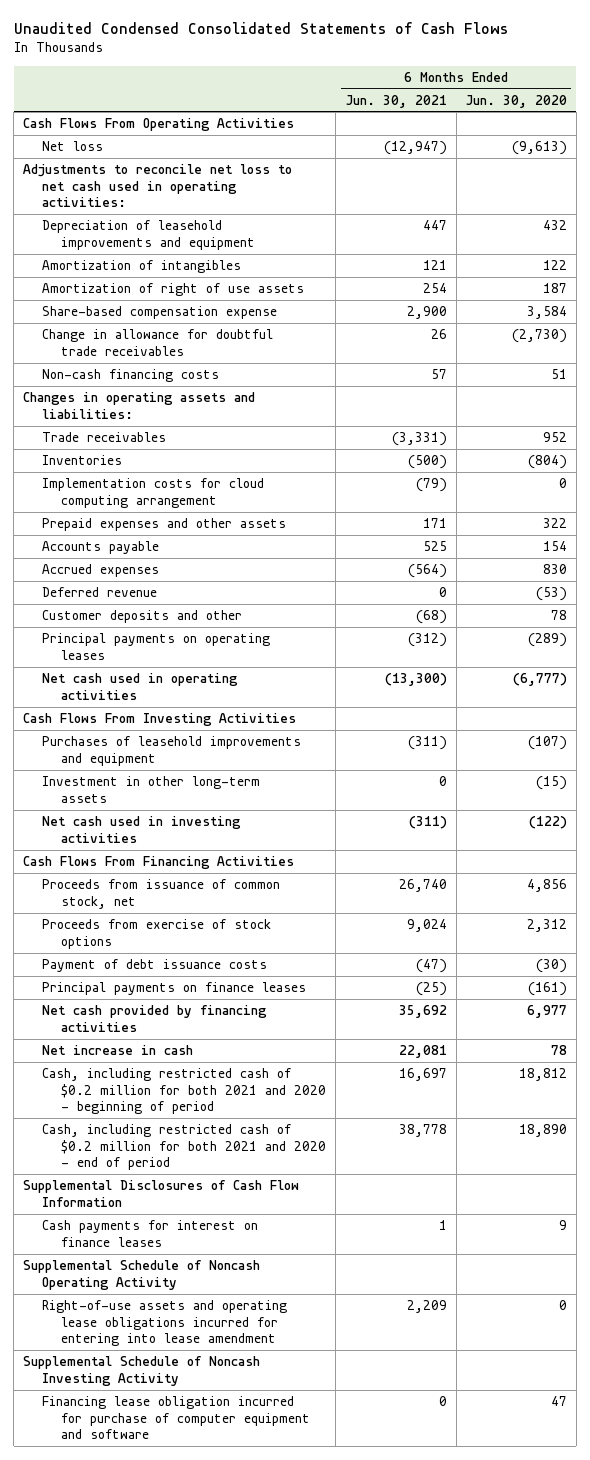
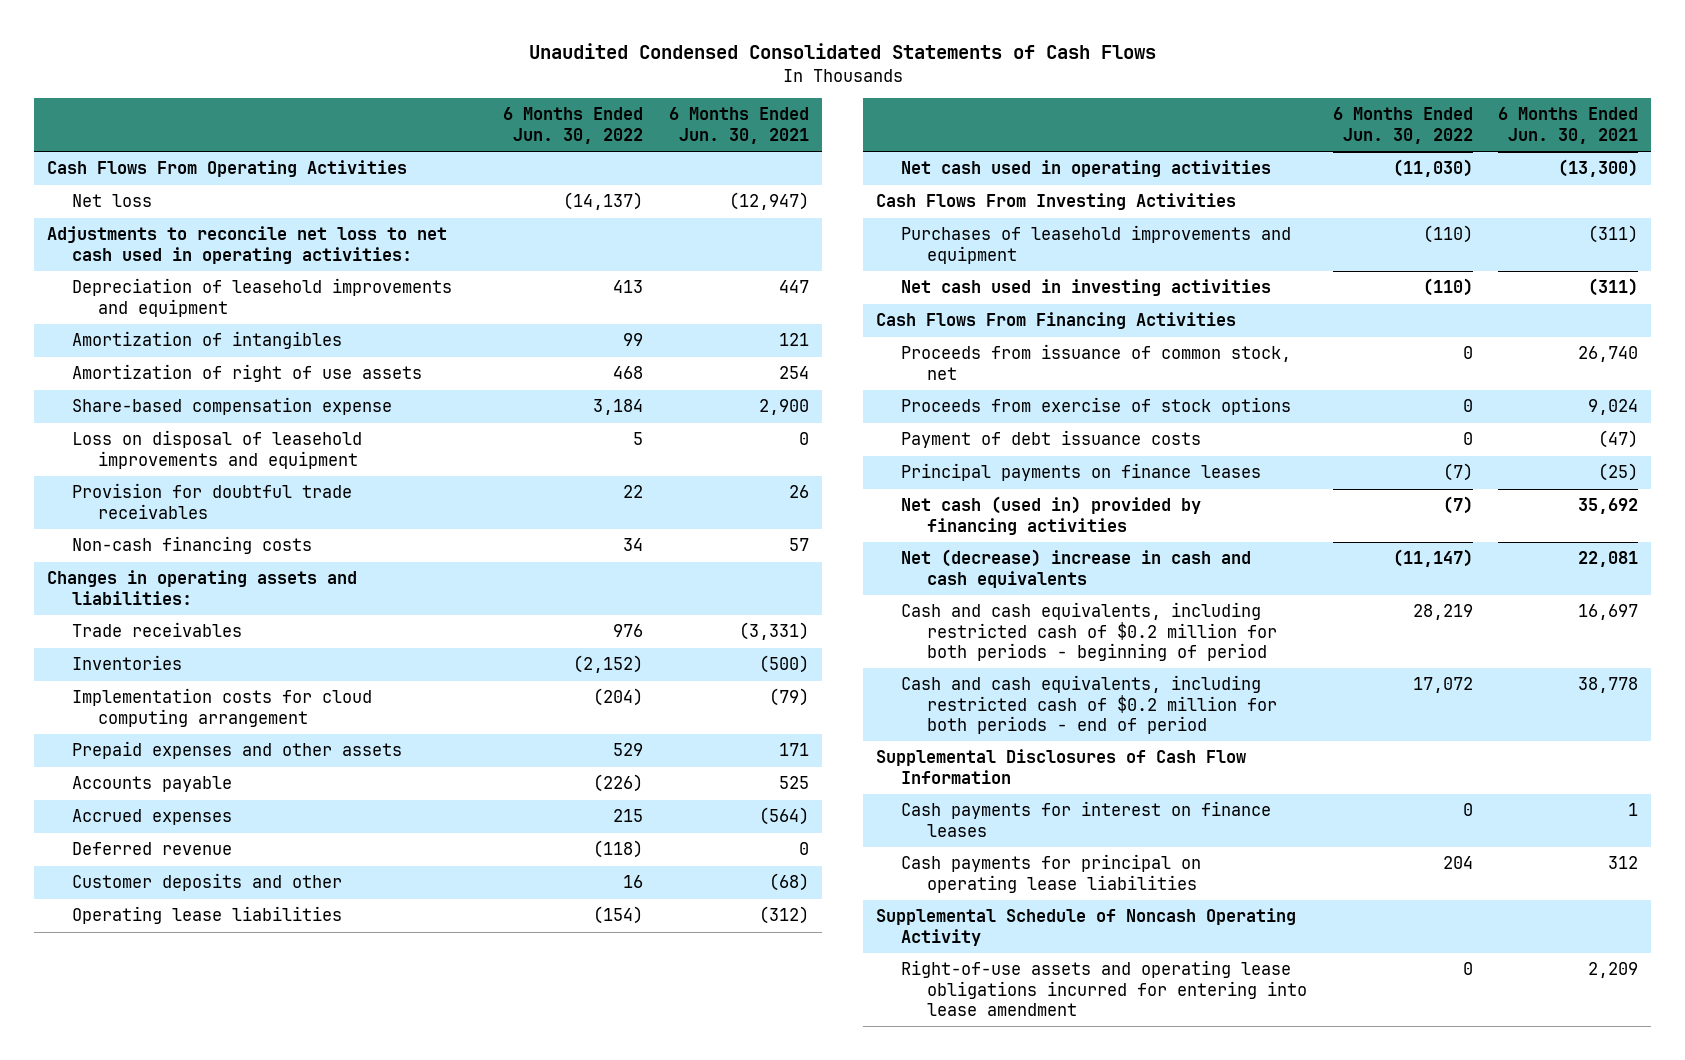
[465,94,567,108] Jun. 30, 2020 -> none
none -> [503,107,644,144] 6 Months Ended Jun. 30, 2022
none -> [72,430,363,469] Loss on disposal of leasehold improvements and equipment
[42,329,274,356] Change in allowance for doubtful trade receivables -> [72,483,353,519] Provision for doubtful trade receivables
[42,633,271,660] Principal payments on operating leases -> [72,906,343,925] Operating lease liabilities
[42,776,261,803] Investment in other long-term assets -> none
[42,1005,268,1032] Net cash provided by financing activities -> [901,496,1202,535] Net cash (used in) provided by financing activities
[42,1045,194,1056] Net increase in cash -> [901,549,1252,588] Net (decrease) increase in cash and cash equivalents
[42,1068,327,1115] Cash, including restricted cash of $0.2 million for both 2021 and 2020 - beginning of period -> [901,602,1277,662] Cash and cash equivalents, including restricted cash of $0.2 million for both periods - beginning of period
[42,1124,327,1171] Cash, including restricted cash of $0.2 million for both 2021 and 2020 - end of period -> [901,675,1277,735] Cash and cash equivalents, including restricted cash of $0.2 million for both periods - end of period
none -> [901,854,1202,893] Cash payments for principal on operating lease liabilities
[23,1356,261,1386] Supplemental Schedule of Noncash Investing Activity -> none
[42,1396,311,1440] Financing lease obligation incurred for purchase of computer equipment and software -> none

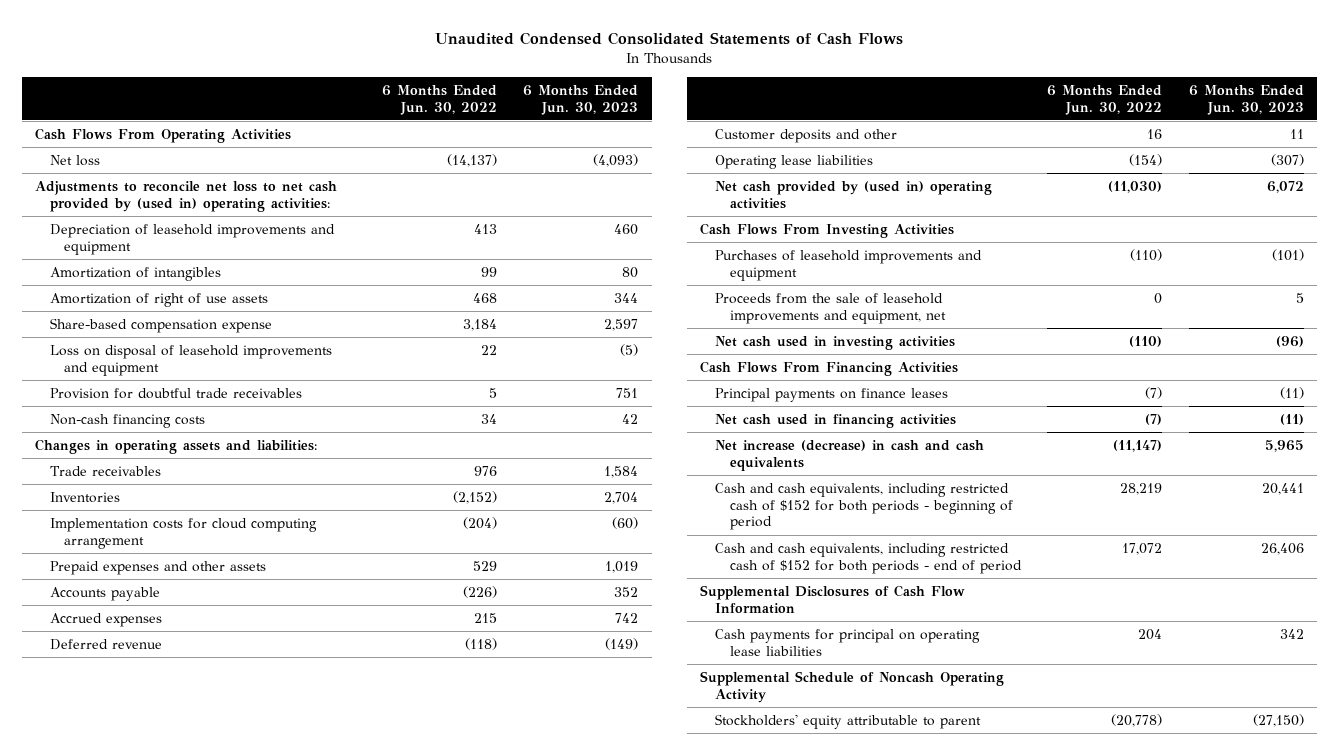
[669,107,810,144] 6 Months Ended Jun. 30, 2021 -> none
none -> [523,84,639,115] 6 Months Ended Jun. 30, 2023
[46,226,447,264] Adjustments to reconcile net loss to net cash used in operating activities: -> [35,180,338,212] Adjustments to reconcile net loss to net cash provided by (used in) operating activities:
[633,432,644,446] 5 -> [480,344,497,355] 22
[623,485,644,499] 22 -> [488,387,497,398] 5
[901,160,1272,178] Net cash used in operating activities -> [714,180,992,209] Net cash provided by (used in) operating activities
none -> [714,292,946,324] Proceeds from the sale of leasehold improvements and equipment, net
[901,344,1292,380] Proceeds from issuance of common stock, net -> none
[901,397,1292,416] Proceeds from exercise of stock options -> none
[901,430,1202,449] Payment of debt issuance costs -> none
[901,496,1202,535] Net cash (used in) provided by financing activities -> [714,413,956,428] Net cash used in financing activities
[901,549,1252,588] Net (decrease) increase in cash and cash equivalents -> [714,439,984,471] Net increase (decrease) in cash and cash equivalents
[901,602,1277,662] Cash and cash equivalents, including restricted cash of $0.2 million for both periods - beginning of period -> [714,482,1013,531] Cash and cash equivalents, including restricted cash of $152 for both periods - beginning of period
[901,675,1277,735] Cash and cash equivalents, including restricted cash of $0.2 million for both periods - end of period -> [714,542,1022,574] Cash and cash equivalents, including restricted cash of $152 for both periods - end of period
[901,801,1272,837] Cash payments for interest on finance leases -> none
[901,960,1307,1017] Right-of-use assets and operating lease obligations incurred for entering into lease amendment -> none
none -> [714,713,981,729] Stockholders' equity attributable to parent

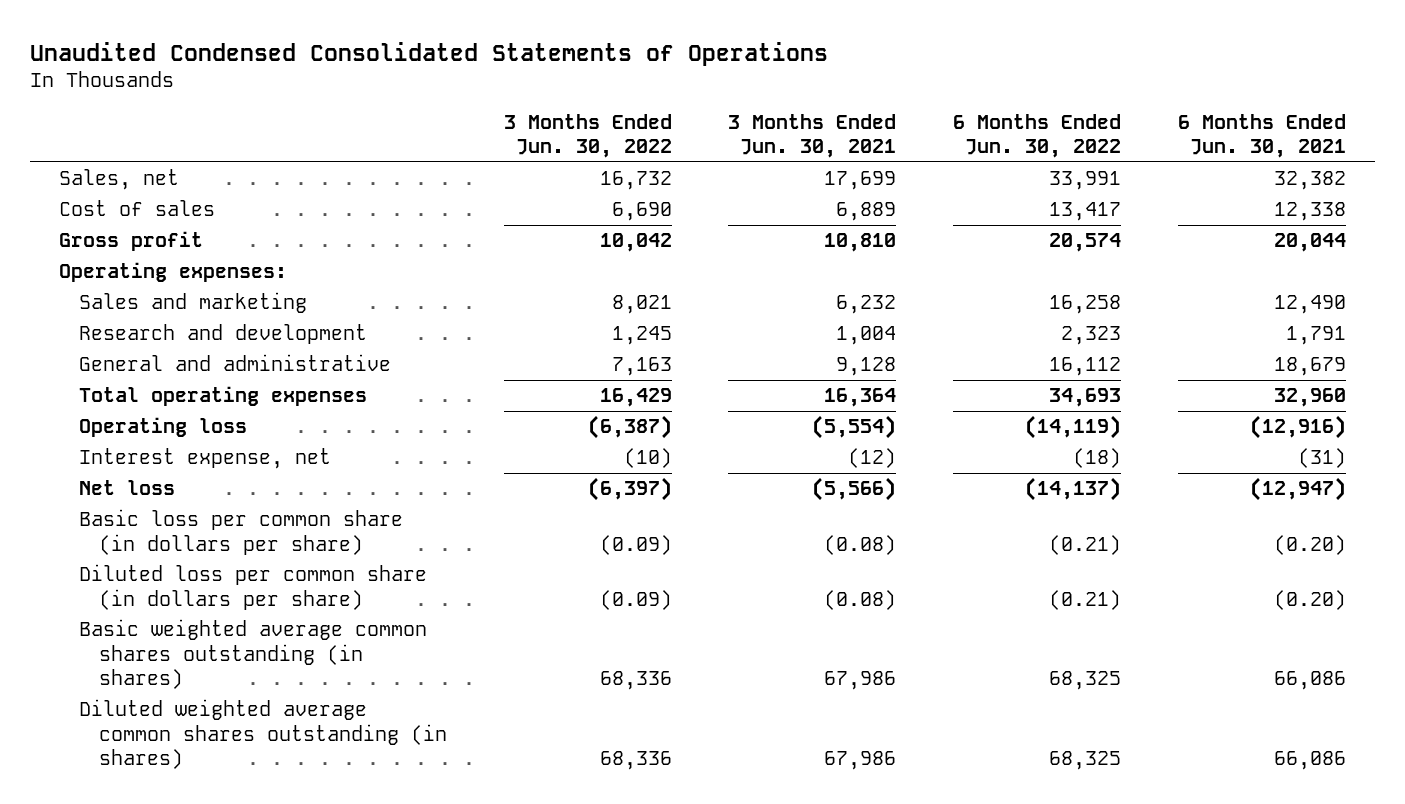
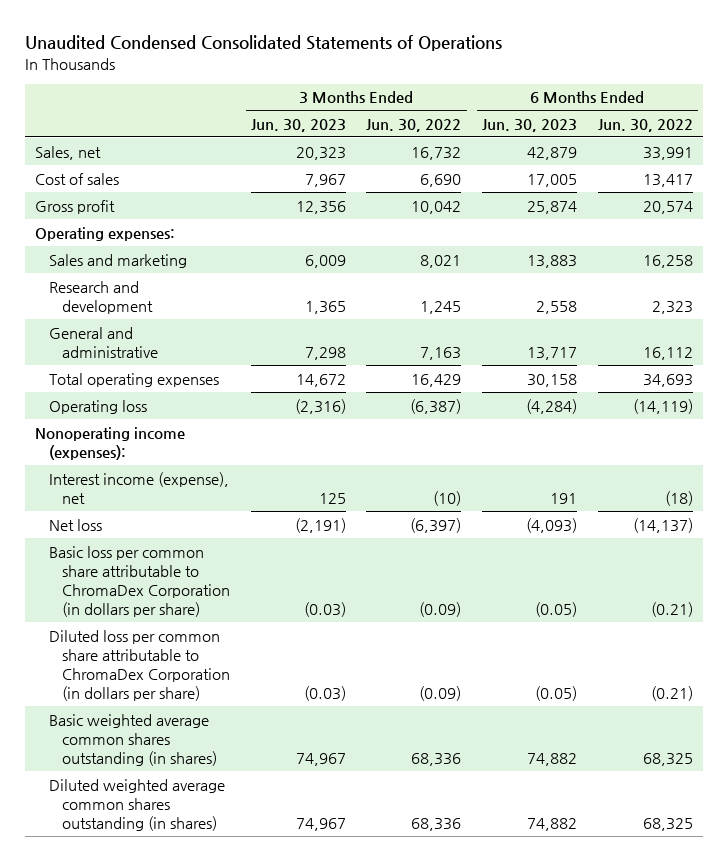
[728,113,897,159] 3 Months Ended Jun. 30, 2021 -> none
[1178,113,1347,159] 6 Months Ended Jun. 30, 2021 -> none
none -> [250,118,346,132] Jun. 30, 2023
none -> [481,118,577,132] Jun. 30, 2023
none -> [35,426,186,460] Nonoperating income (expenses):
[78,448,331,470] Interest expense, net -> [48,471,229,504] Interest income (expense), net
[78,509,403,555] Basic loss per common share (in dollars per share) -> [48,545,231,617] Basic loss per common share attributable to ChromaDex Corporation (in dollars per share)
[78,564,427,610] Diluted loss per common share (in dollars per share) -> [48,629,231,701] Diluted loss per common share attributable to ChromaDex Corporation (in dollars per share)

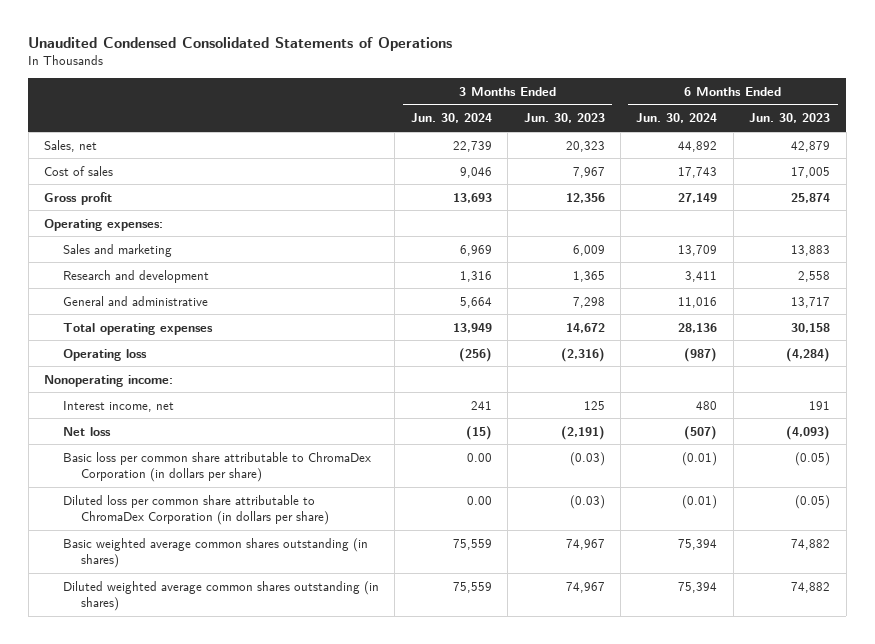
[366,118,462,132] Jun. 30, 2022 -> none
[597,118,693,132] Jun. 30, 2022 -> none
none -> [410,113,492,124] Jun. 30, 2024
none -> [636,113,718,124] Jun. 30, 2024
[35,426,186,460] Nonoperating income (expenses): -> [44,374,174,387] Nonoperating income:
[48,471,229,504] Interest income (expense), net -> [62,400,174,412] Interest income, net

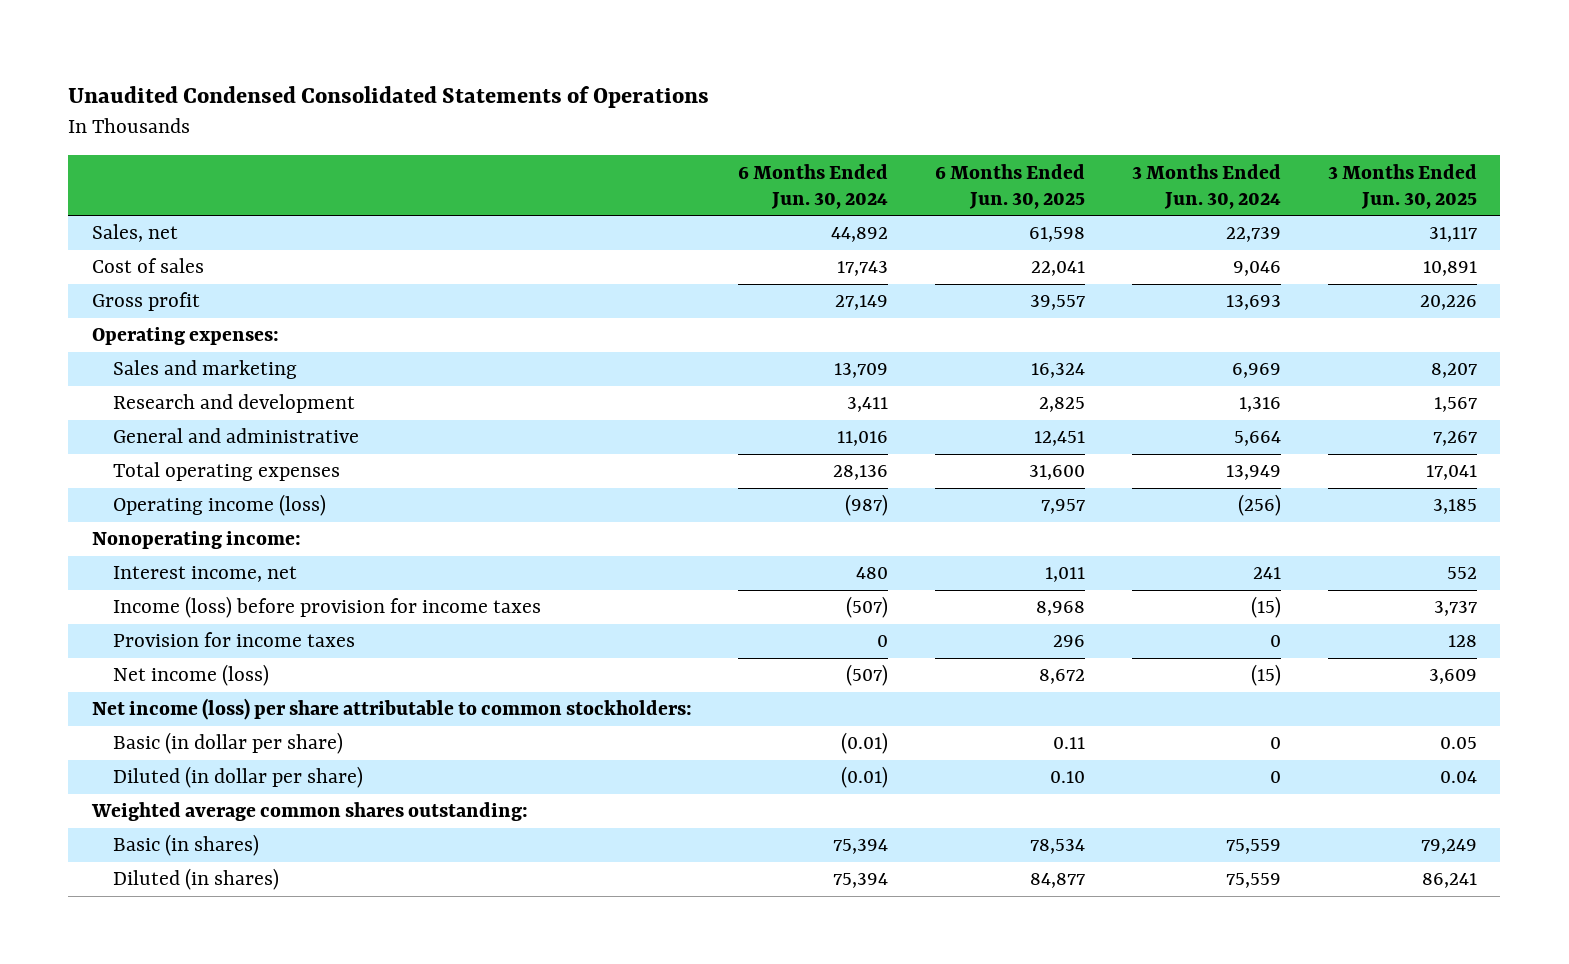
[523,113,605,124] Jun. 30, 2023 -> none
[749,113,831,124] Jun. 30, 2023 -> none
none -> [935,163,1086,209] 6 Months Ended Jun. 30, 2025
none -> [1328,163,1478,209] 3 Months Ended Jun. 30, 2025
[62,348,147,361] Operating loss -> [112,494,326,517] Operating income (loss)
none -> [112,596,541,619] Income (loss) before provision for income taxes
none -> [112,632,355,648] Provision for income taxes
[62,426,111,436] Net loss -> [112,664,269,687] Net income (loss)
none -> [91,698,692,721] Net income (loss) per share attributable to common stockholders:
[62,451,371,483] Basic loss per common share attributable to ChromaDex Corporation (in dollars per share) -> [112,732,343,755] Basic (in dollar per share)
[466,452,492,462] 0.00 -> [1270,737,1282,750] 0
[62,494,330,526] Diluted loss per common share attributable to ChromaDex Corporation (in dollars per share) -> [112,766,363,789] Diluted (in dollar per share)
[466,495,492,505] 0.00 -> [1270,771,1282,784] 0
none -> [90,802,528,822] Weighted average common shares outstanding:
[62,537,368,569] Basic weighted average common shares outstanding (in shares) -> [112,834,259,857] Basic (in shares)
[62,580,379,612] Diluted weighted average common shares outstanding (in shares) -> [112,868,279,891] Diluted (in shares)

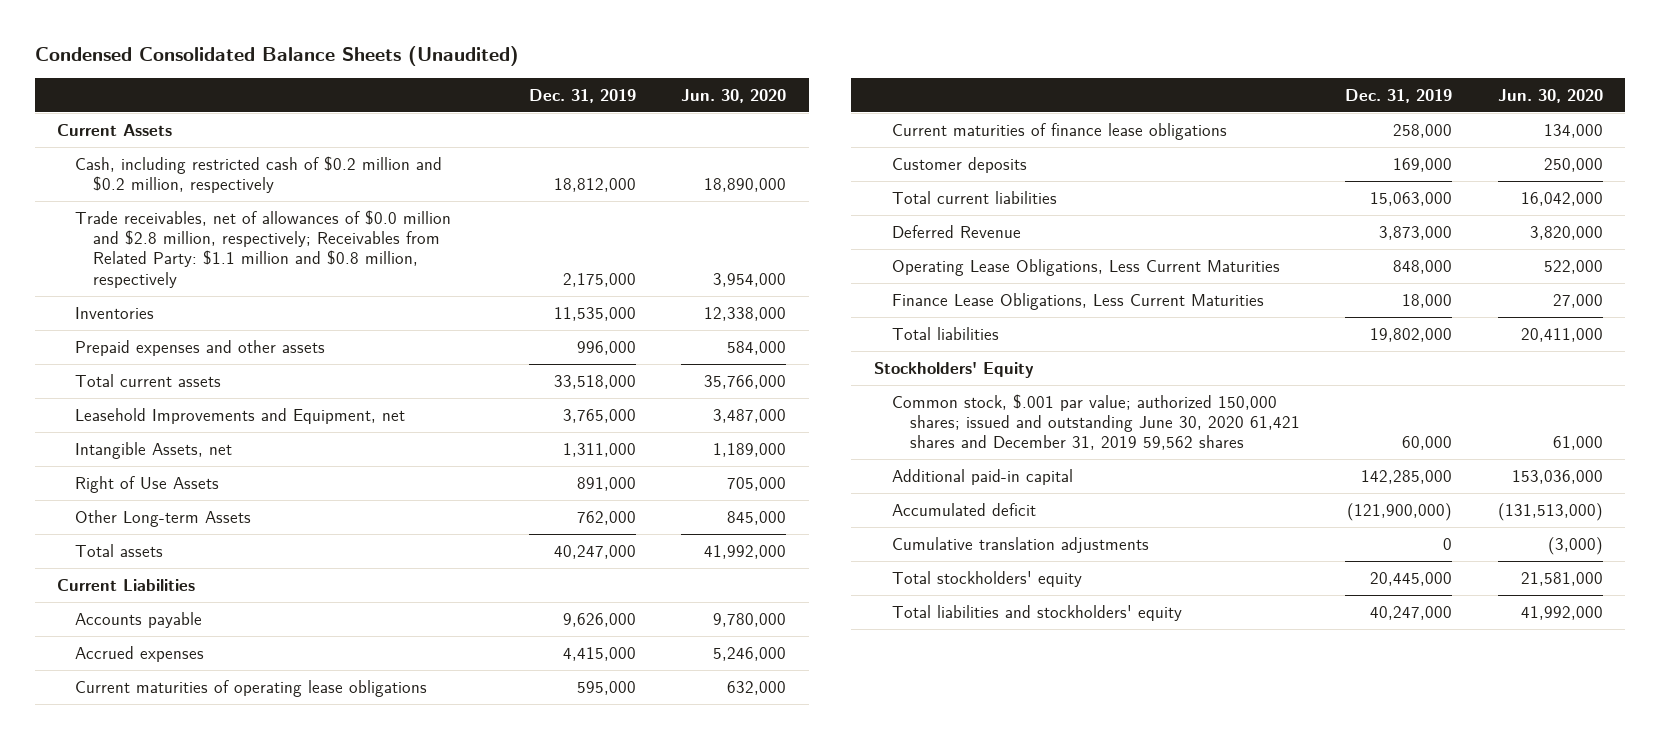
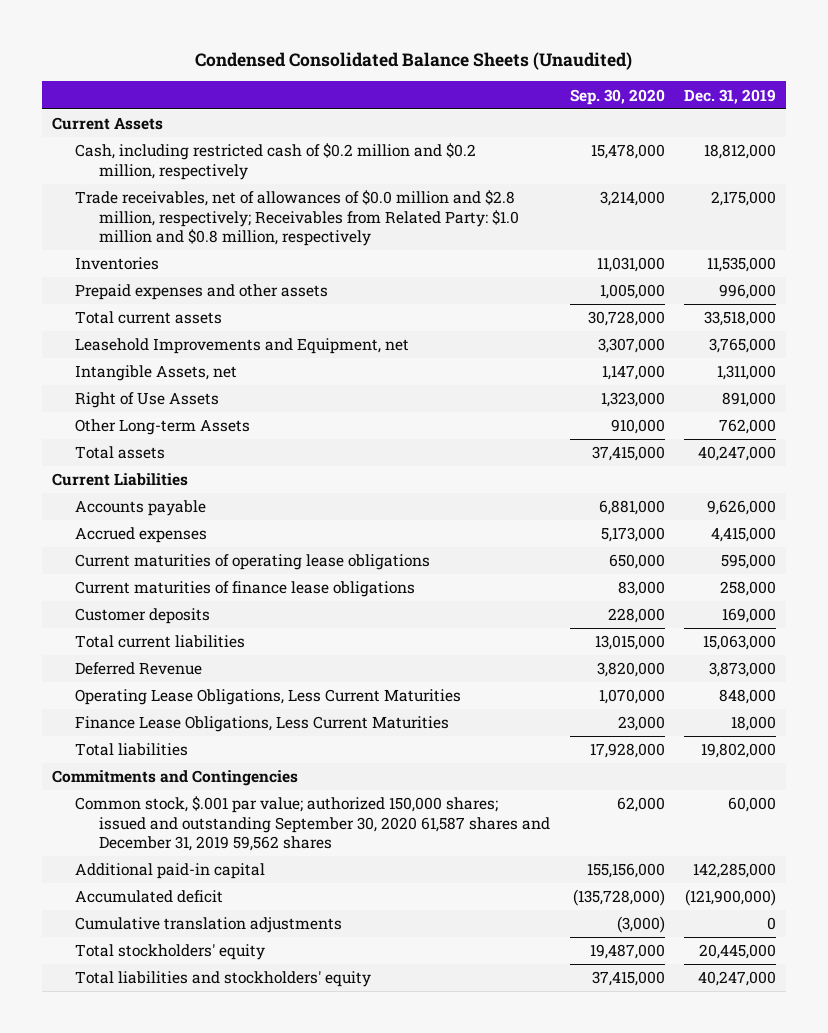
[680,88,786,103] Jun. 30, 2020 -> none
none -> [569,88,665,105] Sep. 30, 2020
[75,209,452,288] Trade receivables, net of allowances of $0.0 million and $2.8 million, respectively; Receivables from Related Party: $1.1 million and $0.8 million, respectively -> [75,190,520,246] Trade receivables, net of allowances of $0.0 million and $2.8 million, respectively; Receivables from Related Party: $1.0 million and $0.8 million, respectively
[873,361,1034,378] Stockholders' Equity -> none
none -> [51,770,298,787] Commitments and Contingencies
[891,393,1300,451] Common stock, $.001 par value; authorized 150,000 shares; issued and outstanding June 30, 2020 61,421 shares and December 31, 2019 59,562 shares -> [75,796,551,851] Common stock, $.001 par value; authorized 150,000 shares; issued and outstanding September 30, 2020 61,587 shares and December 31, 2019 59,562 shares

